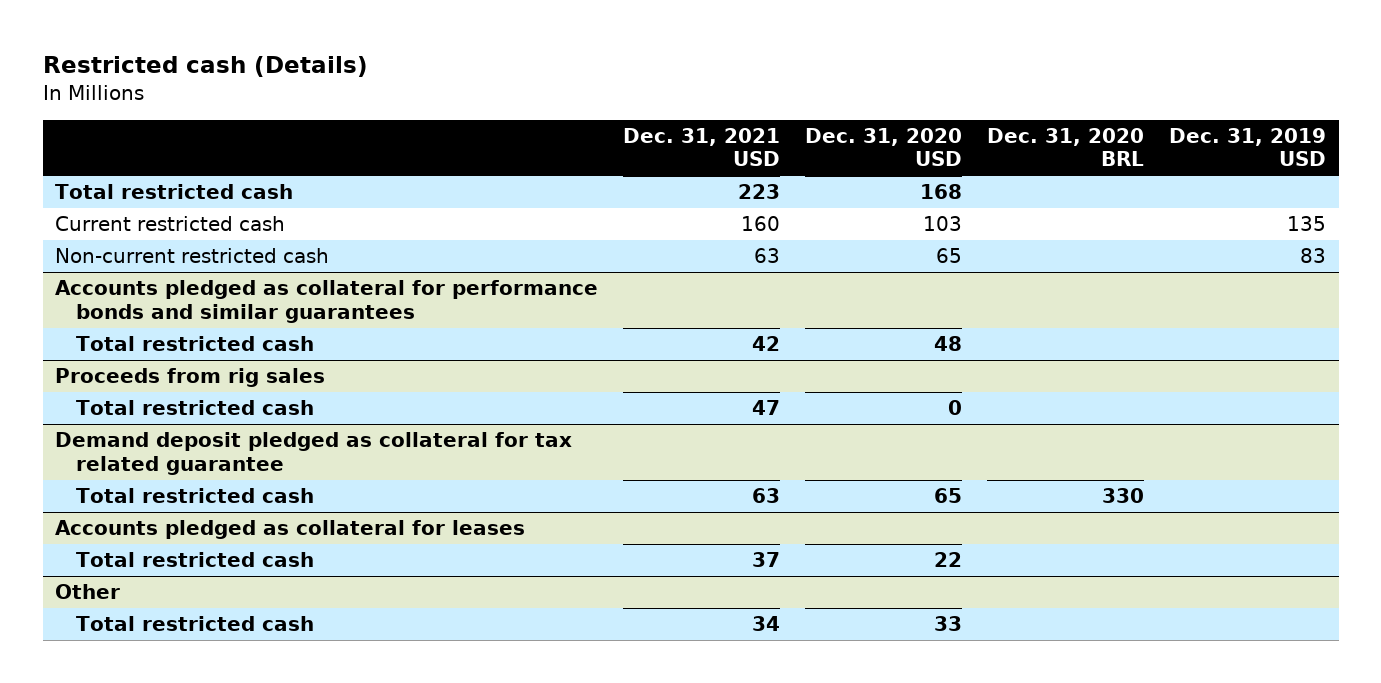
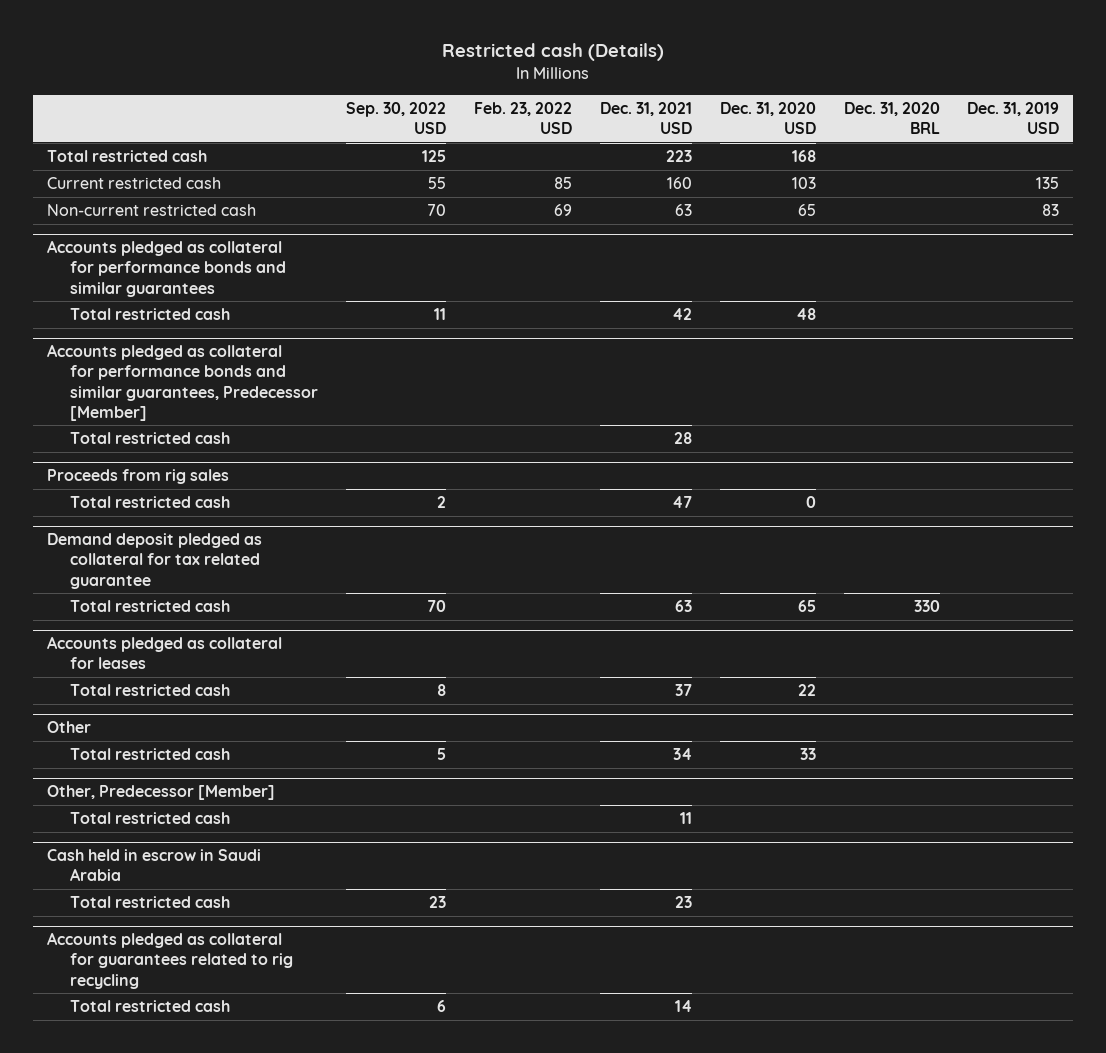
none -> [345,102,446,135] Sep. 30, 2022 USD
none -> [473,102,572,135] Feb. 23, 2022 USD
none -> [46,344,319,421] Accounts pledged as collateral for performance bonds and similar guarantees, Predecessor [Member]
none -> [70,431,231,444] Total restricted cash
none -> [46,785,275,801] Other, Predecessor [Member]
none -> [70,811,231,824] Total restricted cash
none -> [46,849,261,882] Cash held in escrow in Saudi Arabia
none -> [70,895,231,908] Total restricted cash
none -> [46,932,294,989] Accounts pledged as collateral for guarantees related to rig recycling
none -> [70,999,231,1012] Total restricted cash

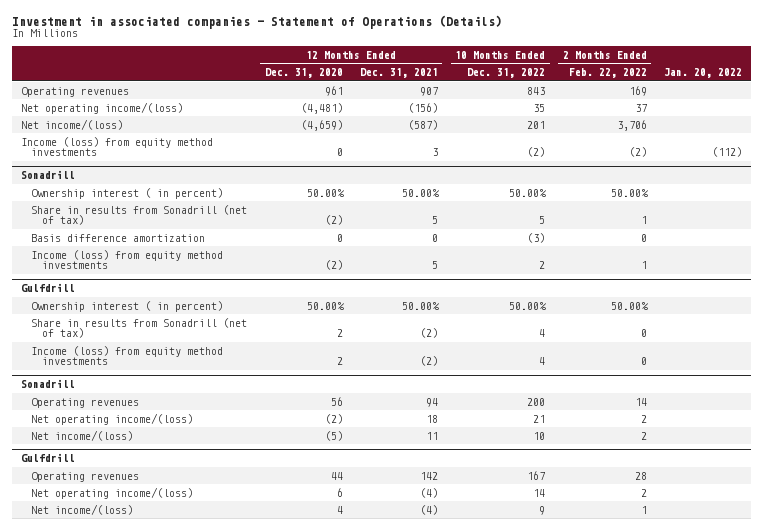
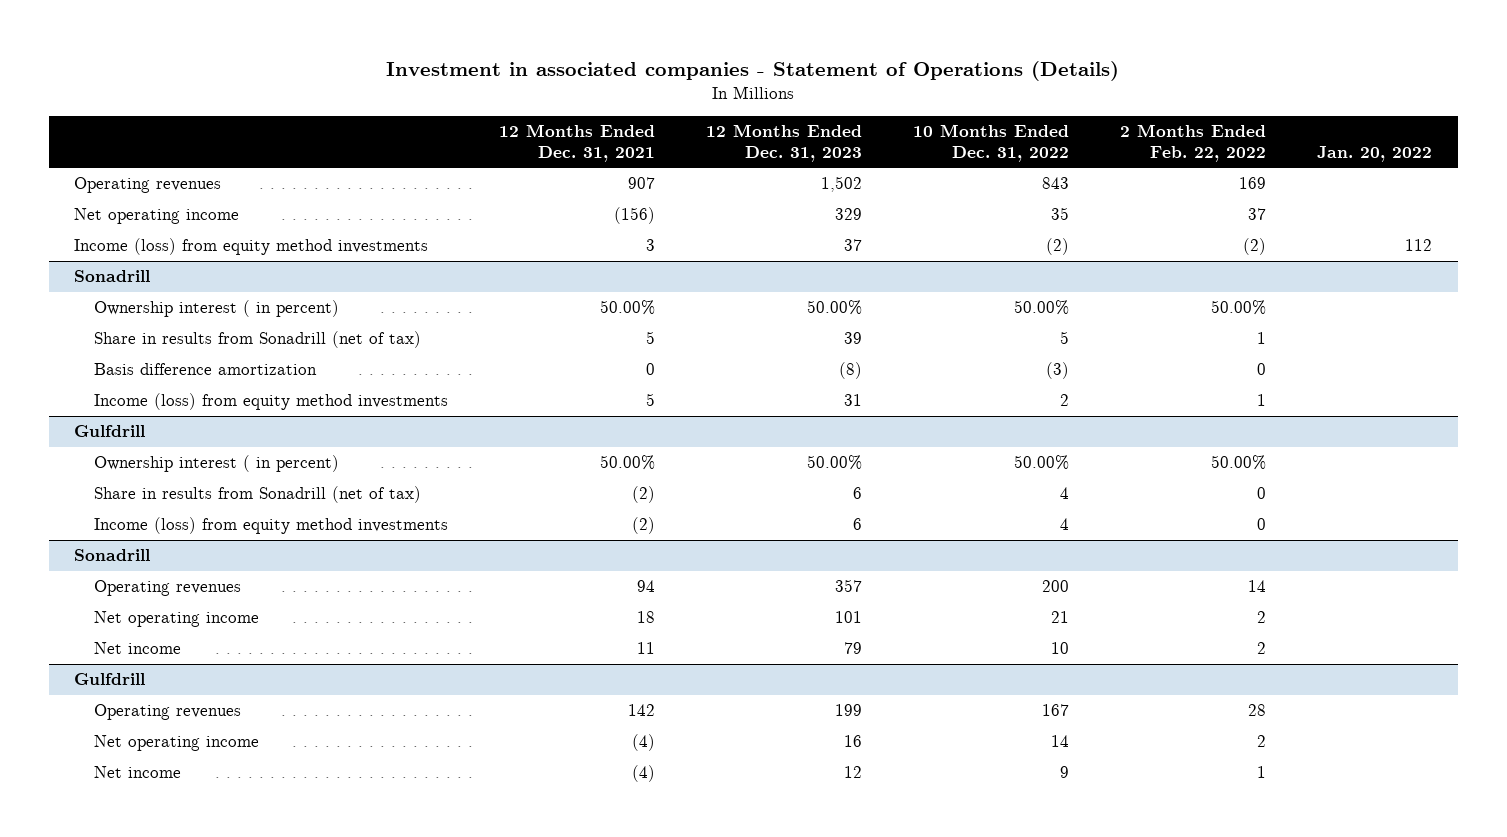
[264,68,343,79] Dec. 31, 2020 -> none
none -> [706,124,863,162] 12 Months Ended Dec. 31, 2023
[20,118,123,130] Net income/(loss) -> none
[20,101,183,114] Net operating income/(loss) -> [74,208,240,225] Net operating income
[712,147,743,158] (112) -> [1405,239,1433,252] 112
[31,412,194,425] Net operating income/(loss) -> [93,611,259,628] Net operating income
[31,429,134,441] Net income/(loss) -> [93,642,181,655] Net income
[31,486,194,499] Net operating income/(loss) -> [93,735,259,752] Net operating income
[31,503,134,515] Net income/(loss) -> [93,766,181,779] Net income

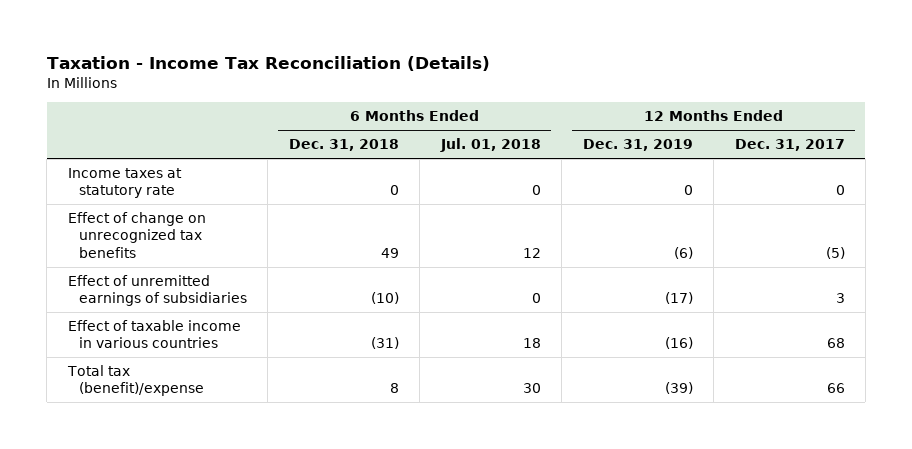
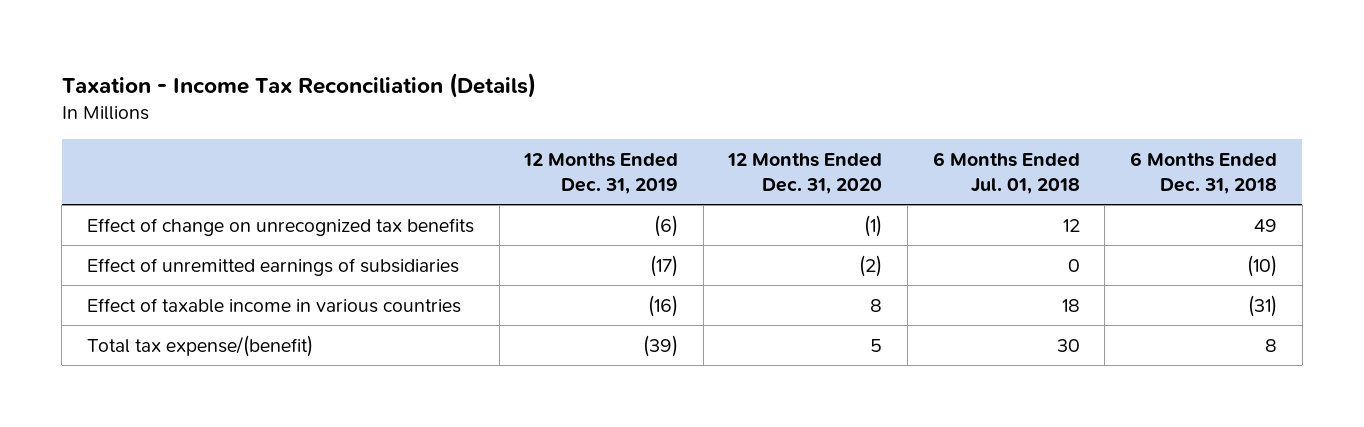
[734,139,845,152] Dec. 31, 2017 -> none
none -> [727,152,883,194] 12 Months Ended Dec. 31, 2020
[67,168,182,199] Income taxes at statutory rate -> none
[66,365,204,397] Total tax (benefit)/expense -> [87,334,314,357] Total tax expense/(benefit)

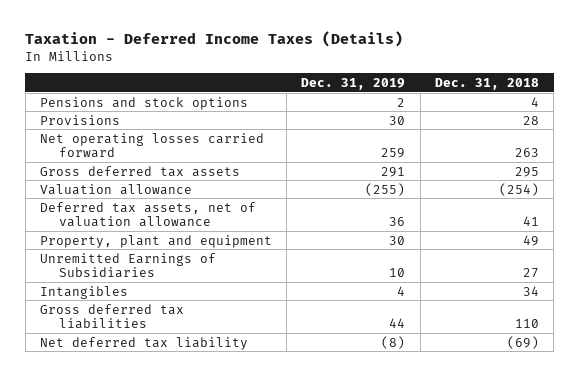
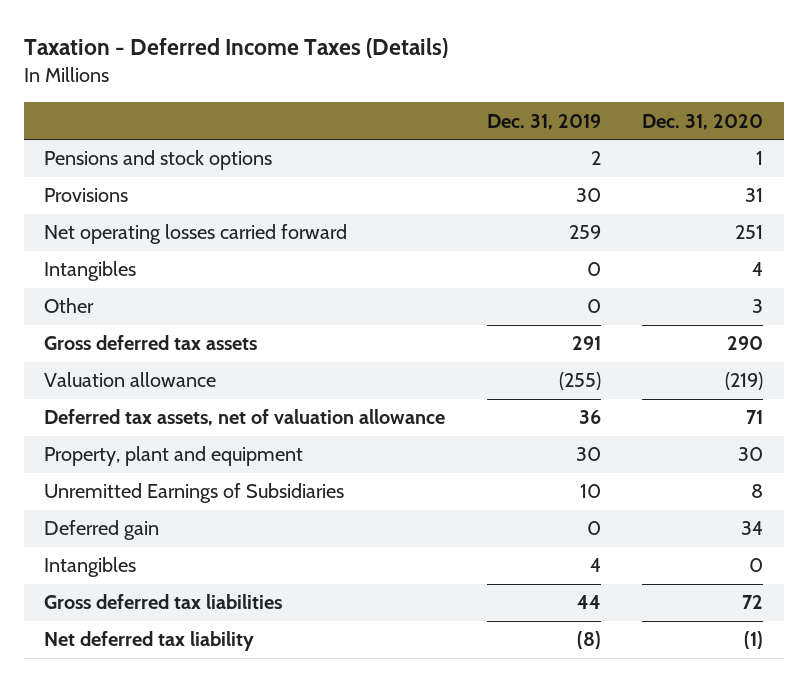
[435,77,540,90] Dec. 31, 2018 -> none
none -> [642,113,764,130] Dec. 31, 2020
none -> [44,261,137,282] Intangibles
none -> [44,298,95,314] Other
none -> [44,520,160,541] Deferred gain

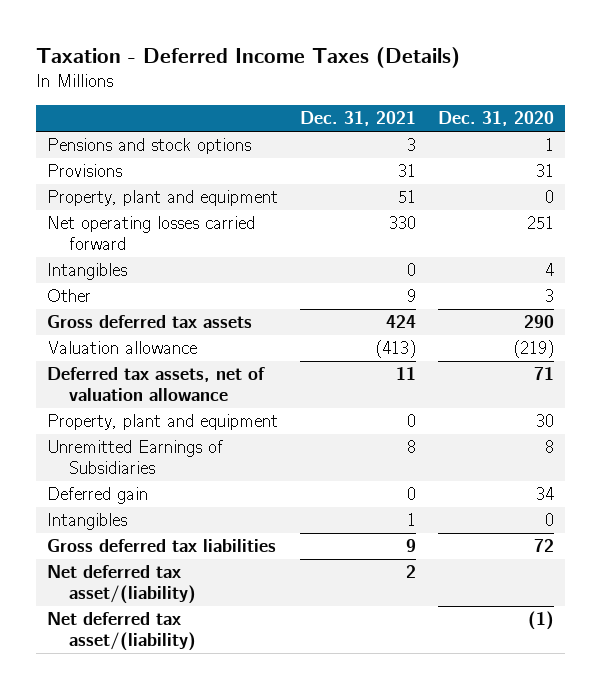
[486,113,601,130] Dec. 31, 2019 -> none
none -> [299,111,416,127] Dec. 31, 2021
none -> [46,190,278,207] Property, plant and equipment
none -> [46,565,196,604] Net deferred tax asset/(liability)
[44,631,255,652] Net deferred tax liability -> [46,612,196,651] Net deferred tax asset/(liability)

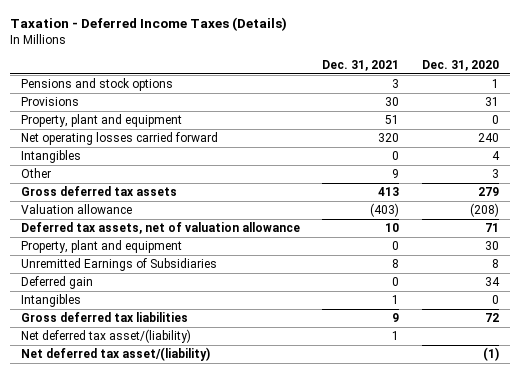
[397,164,416,178] 31 -> [385,97,400,107] 30
[388,216,416,230] 330 -> [378,133,400,143] 320
[526,216,554,230] 251 -> [477,133,499,143] 240
[385,315,416,329] 424 -> [378,187,400,197] 413
[523,315,554,329] 290 -> [477,187,499,197] 279
[374,340,416,359] (413) -> [370,203,400,218] (403)
[512,340,554,359] (219) -> [469,203,499,218] (208)
[395,367,416,381] 11 -> [385,223,400,233] 10
[405,565,416,579] 2 -> [392,331,400,341] 1

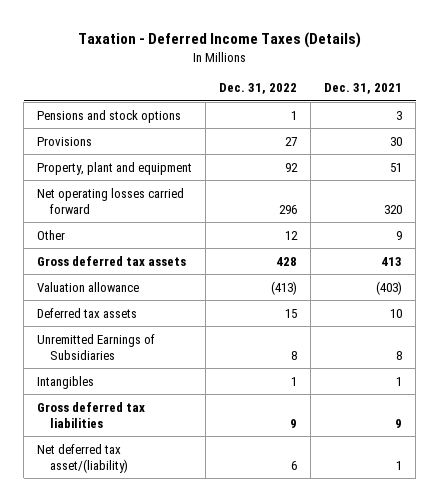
[421,59,499,71] Dec. 31, 2020 -> none
none -> [219,83,298,95] Dec. 31, 2022
[21,150,82,164] Intangibles -> none
[21,240,183,254] Property, plant and equipment -> none
[21,222,301,235] Deferred tax assets, net of valuation allowance -> [37,307,138,318] Deferred tax assets
[21,276,94,290] Deferred gain -> none
[21,347,211,362] Net deferred tax asset/(liability) -> none

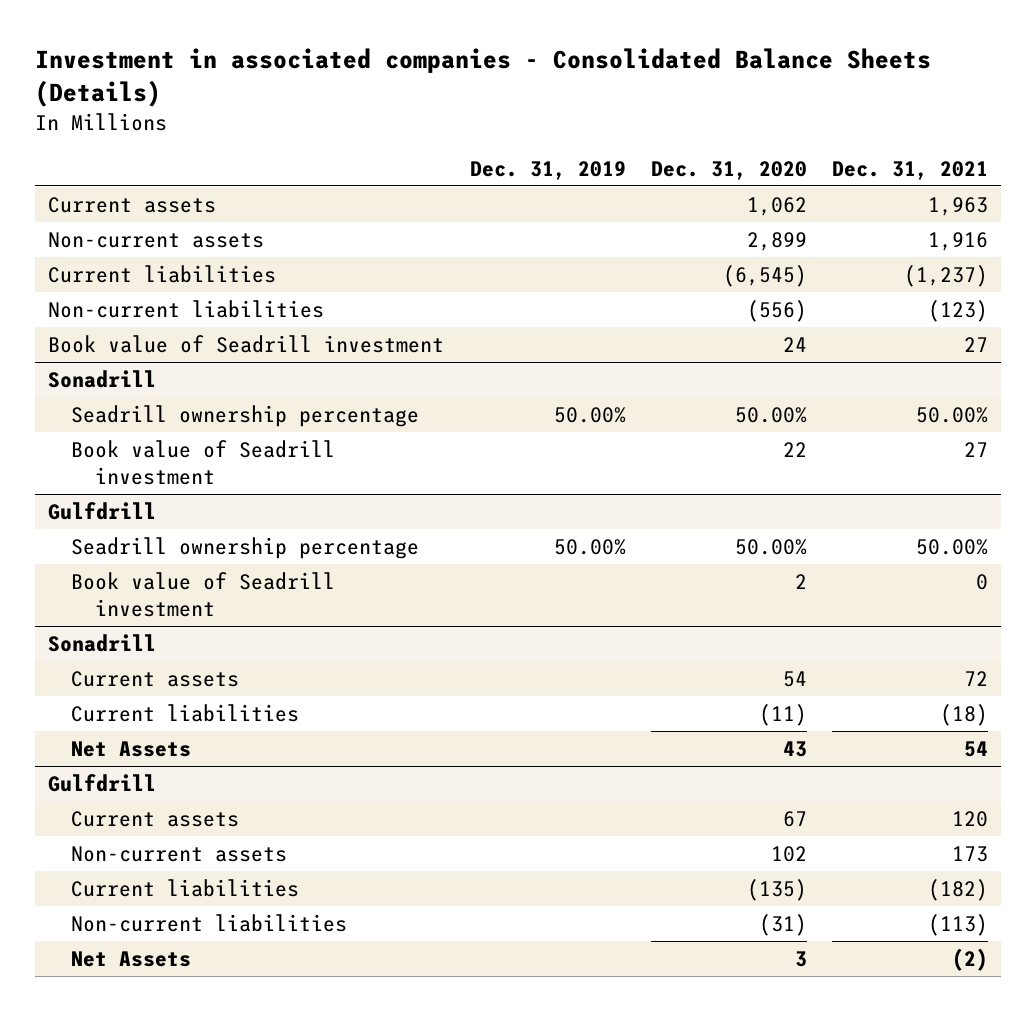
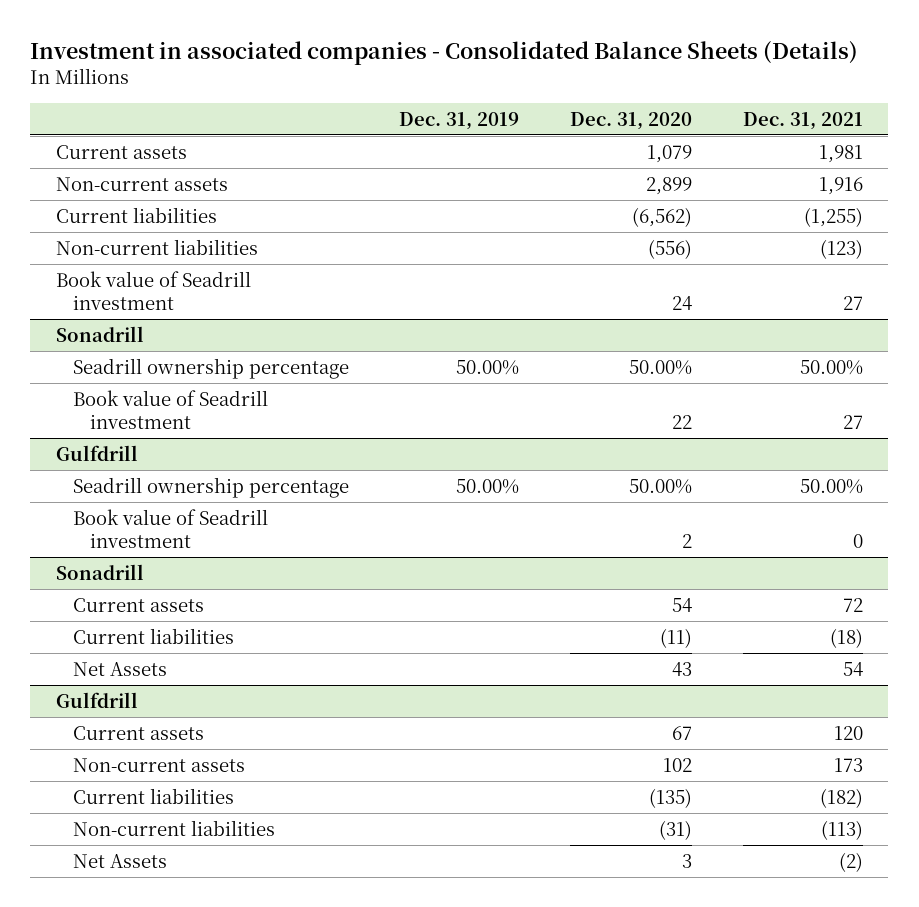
[746,196,807,216] 1,062 -> [647,144,693,163] 1,079
[928,196,989,216] 1,963 -> [818,144,863,163] 1,981
[722,264,807,287] (6,545) -> [632,206,693,227] (6,562)
[904,264,989,287] (1,237) -> [803,206,863,227] (1,255)

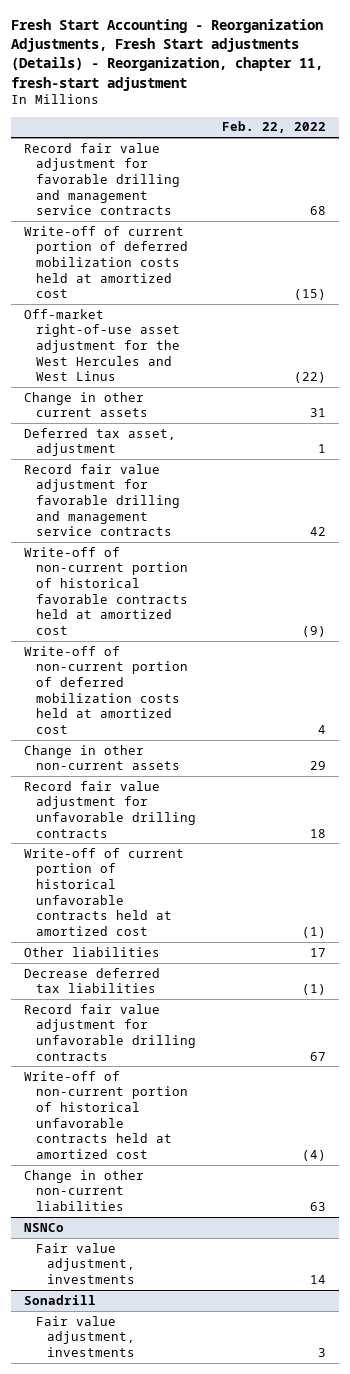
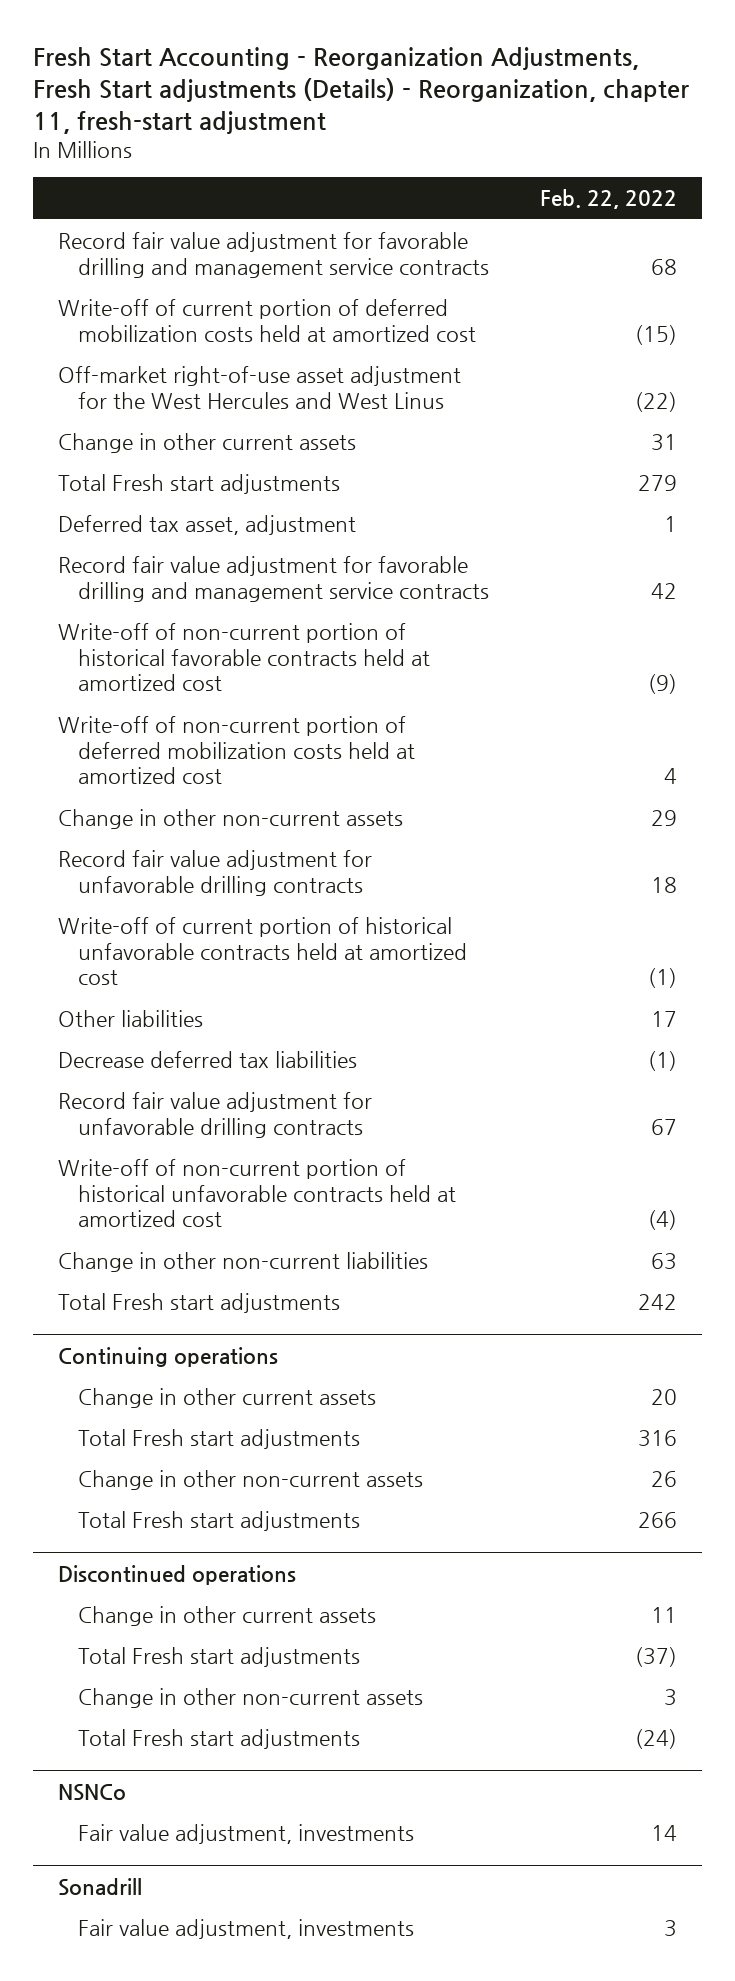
none -> [58,473,341,494] Total Fresh start adjustments
none -> [58,1292,341,1313] Total Fresh start adjustments
none -> [58,1346,279,1367] Continuing operations
none -> [78,1387,377,1408] Change in other current assets
none -> [78,1428,361,1449] Total Fresh start adjustments
none -> [78,1469,424,1490] Change in other non-current assets
none -> [78,1510,361,1531] Total Fresh start adjustments
none -> [58,1564,297,1585] Discontinued operations
none -> [78,1605,377,1626] Change in other current assets
none -> [78,1646,361,1667] Total Fresh start adjustments
none -> [78,1687,424,1708] Change in other non-current assets
none -> [78,1728,361,1749] Total Fresh start adjustments

